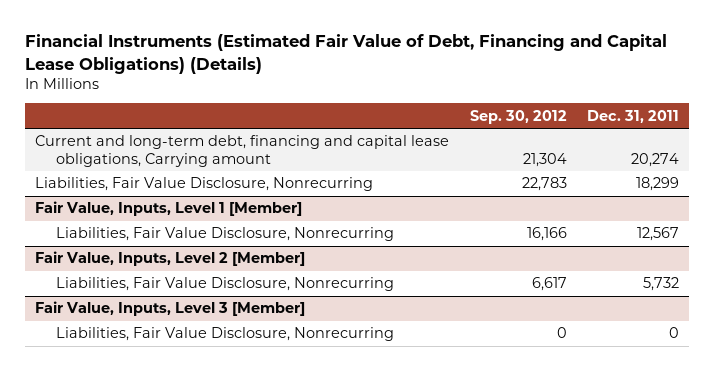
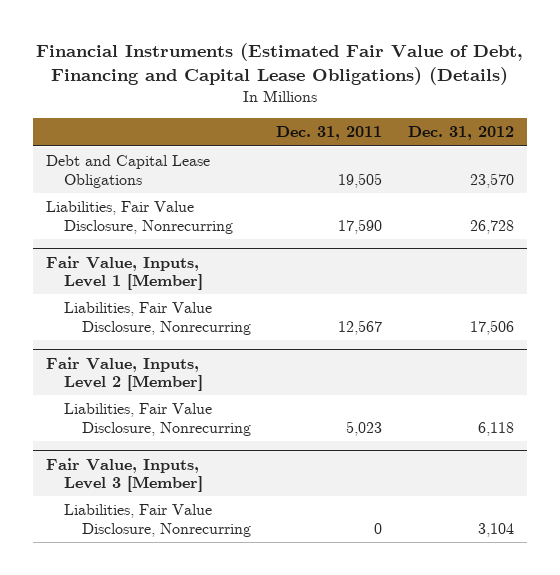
[469,109,567,124] Sep. 30, 2012 -> none
none -> [407,126,514,141] Dec. 31, 2012
[35,135,450,167] Current and long-term debt, financing and capital lease obligations, Carrying amount -> none
none -> [45,155,210,188] Debt and Capital Lease Obligations
[636,177,680,192] 18,299 -> [338,218,383,234] 17,590
[643,277,680,292] 5,732 -> [346,420,383,436] 5,023

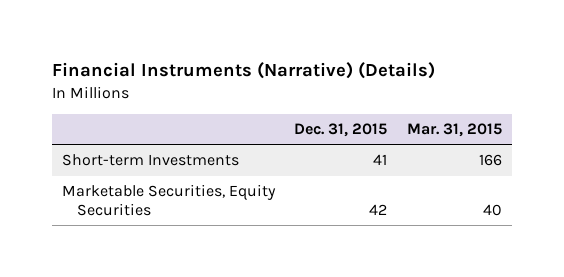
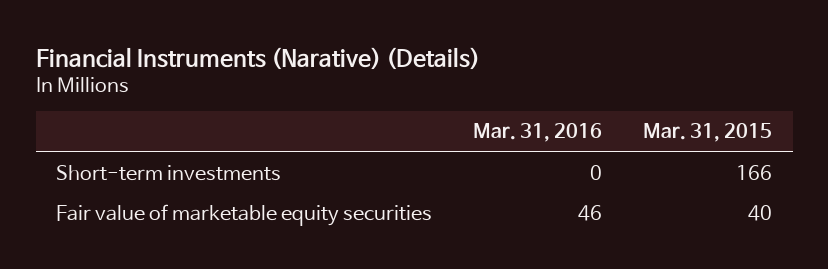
[51,62,435,80] Financial Instruments (Narrative) (Details) -> [35,46,480,70] Financial Instruments (Narative) (Details)
[294,123,388,138] Dec. 31, 2015 -> none
none -> [473,123,603,143] Mar. 31, 2016
[61,154,239,167] Short-term Investments -> [56,165,282,182] Short-term investments
[61,184,276,216] Marketable Securities, Equity Securities -> [56,204,433,227] Fair value of marketable equity securities

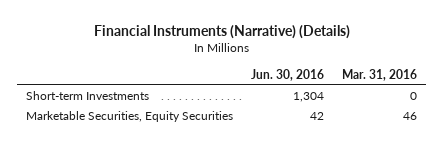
[35,46,480,70] Financial Instruments (Narative) (Details) -> [93,25,350,40] Financial Instruments (Narrative) (Details)
[643,123,773,143] Mar. 31, 2015 -> none
none -> [251,68,325,81] Jun. 30, 2016
[56,165,282,182] Short-term investments -> [26,91,150,101] Short-term Investments
[56,204,433,227] Fair value of marketable equity securities -> [26,111,234,123] Marketable Securities, Equity Securities

